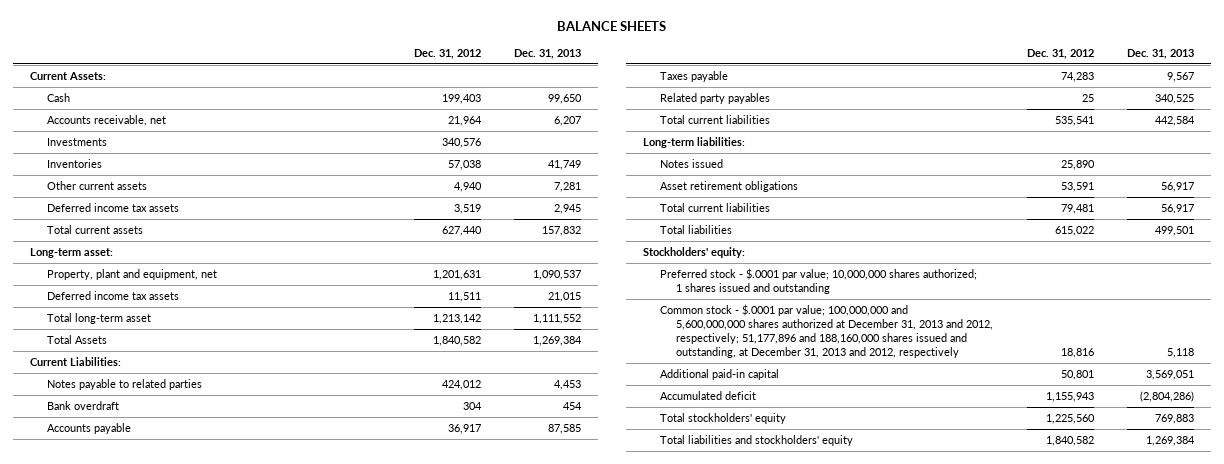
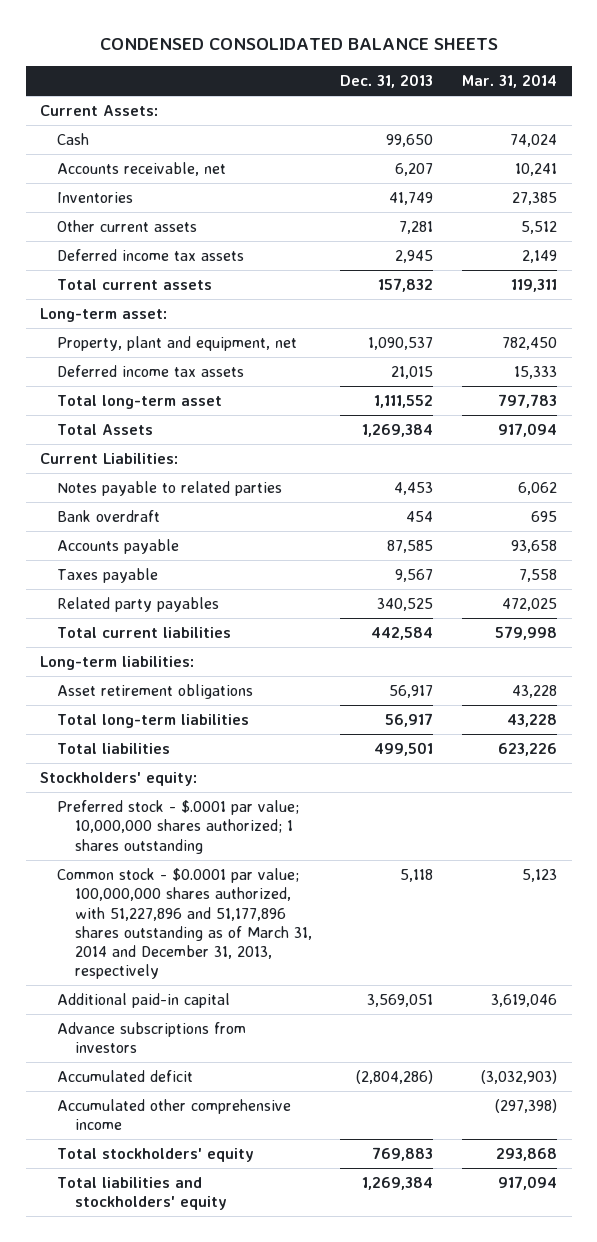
[557,20,667,31] BALANCE SHEETS -> [99,38,498,51] CONDENSED CONSOLIDATED BALANCE SHEETS
[414,48,482,59] Dec. 31, 2012 -> none
none -> [462,74,558,89] Mar. 31, 2014
[46,137,107,146] Investments -> none
[659,158,723,168] Notes issued -> none
[659,202,770,212] Total current liabilities -> [57,714,250,729] Total long-term liabilities
[659,267,977,294] Preferred stock - $.0001 par value; 10,000,000 shares authorized; 1 shares issued and outstanding -> [57,800,300,854] Preferred stock - $.0001 par value; 10,000,000 shares authorized; 1 shares outstanding
[659,303,994,358] Common stock - $.0001 par value; 100,000,000 and 5,600,000,000 shares authorized at December 31, 2013 and 2012, respectively; 51,177,896 and 188,160,000 shares issued and outstanding, at December 31, 2013 and 2012, respectively -> [57,868,312,980] Common stock - $0.0001 par value; 100,000,000 shares authorized, with 51,227,896 and 51,177,896 shares outstanding as of March 31, 2014 and December 31, 2013, respectively
none -> [57,1022,247,1054] Advance subscriptions from investors
none -> [57,1099,292,1131] Accumulated other comprehensive income

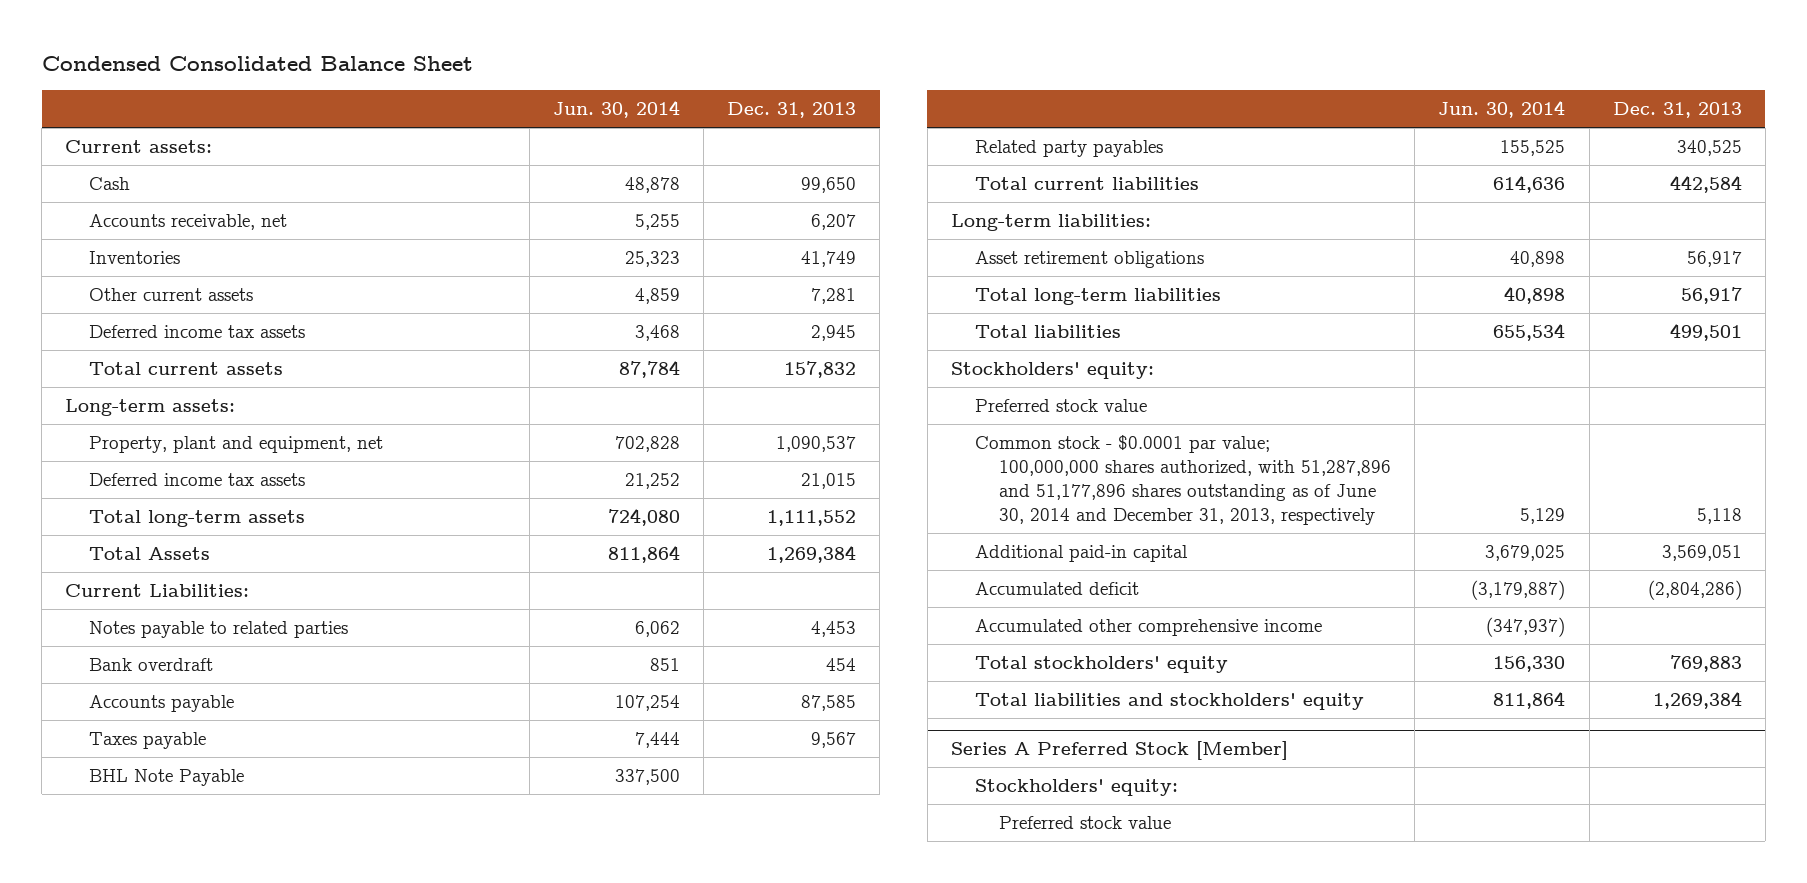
[99,38,498,51] CONDENSED CONSOLIDATED BALANCE SHEETS -> [41,56,473,72] Condensed Consolidated Balance Sheet
[462,74,558,89] Mar. 31, 2014 -> none
none -> [552,100,680,119] Jun. 30, 2014
[39,105,158,117] Current Assets: -> [65,140,213,154] Current assets:
[39,308,167,323] Long-term asset: -> [65,399,236,417] Long-term assets:
[57,395,223,410] Total long-term asset -> [89,510,306,528] Total long-term assets
none -> [89,769,245,787] BHL Note Payable
[57,800,300,854] Preferred stock - $.0001 par value; 10,000,000 shares authorized; 1 shares outstanding -> [975,399,1148,413] Preferred stock value
[57,868,312,980] Common stock - $0.0001 par value; 100,000,000 shares authorized, with 51,227,896 and 51,177,896 shares outstanding as of March 31, 2014 and December 31, 2013, respectively -> [975,435,1392,526] Common stock - $0.0001 par value; 100,000,000 shares authorized, with 51,287,896 and 51,177,896 shares outstanding as of June 30, 2014 and December 31, 2013, respectively
[57,1022,247,1054] Advance subscriptions from investors -> none
none -> [950,741,1288,761] Series A Preferred Stock [Member]
none -> [975,779,1179,797] Stockholders' equity:
none -> [999,816,1172,830] Preferred stock value

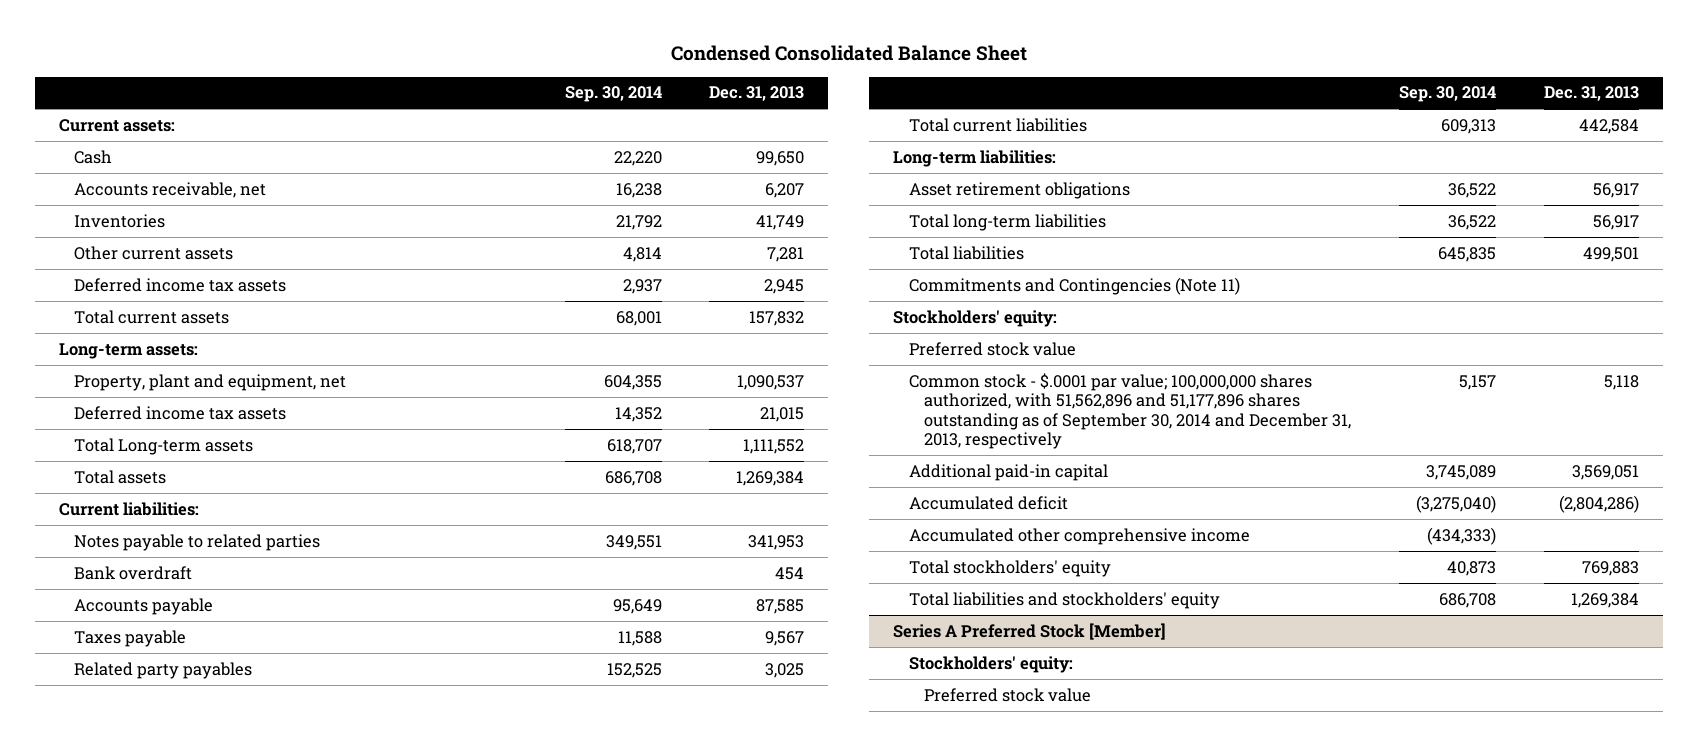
[552,100,680,119] Jun. 30, 2014 -> none
none -> [564,86,662,103] Sep. 30, 2014
[89,510,306,528] Total long-term assets -> [74,437,254,455] Total Long-term assets
[89,547,211,561] Total Assets -> [74,469,167,484] Total assets
[65,584,250,598] Current Liabilities: -> [58,501,199,516] Current liabilities:
[811,621,857,638] 4,453 -> [748,534,805,550] 341,953
[89,769,245,787] BHL Note Payable -> none
[1676,140,1742,157] 340,525 -> [765,662,805,678] 3,025
none -> [908,276,1240,295] Commitments and Contingencies (Note 11)
[975,435,1392,526] Common stock - $0.0001 par value; 100,000,000 shares authorized, with 51,287,896 and 51,177,896 shares outstanding as of June 30, 2014 and December 31, 2013, respectively -> [908,372,1352,450] Common stock - $.0001 par value; 100,000,000 shares authorized, with 51,562,896 and 51,177,896 shares outstanding as of September 30, 2014 and December 31, 2013, respectively

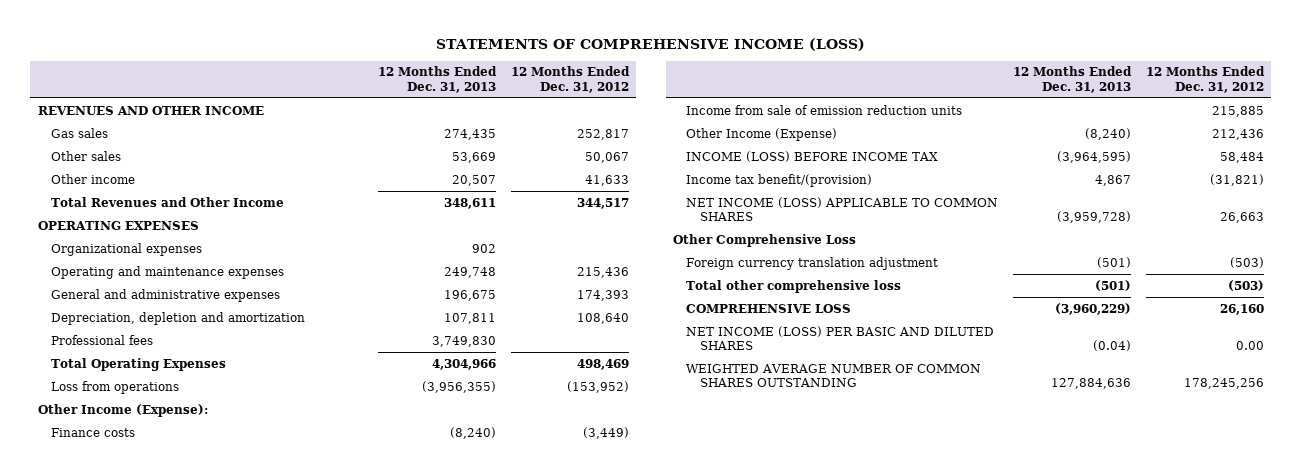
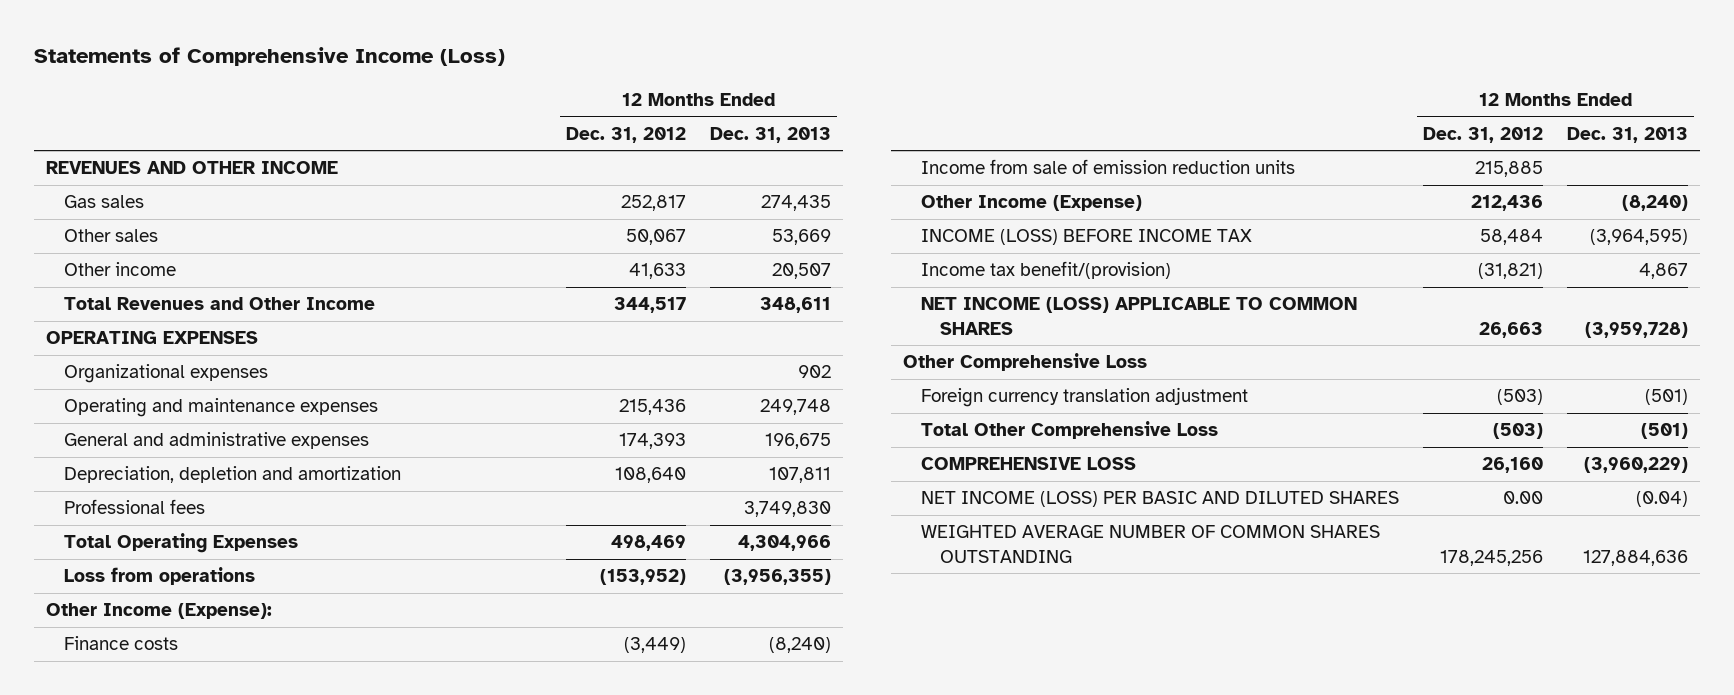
[435,37,865,51] STATEMENTS OF COMPREHENSIVE INCOME (LOSS) -> [33,47,505,67] Statements of Comprehensive Income (Loss)
[686,279,902,293] Total other comprehensive loss -> [921,421,1219,440] Total Other Comprehensive Loss

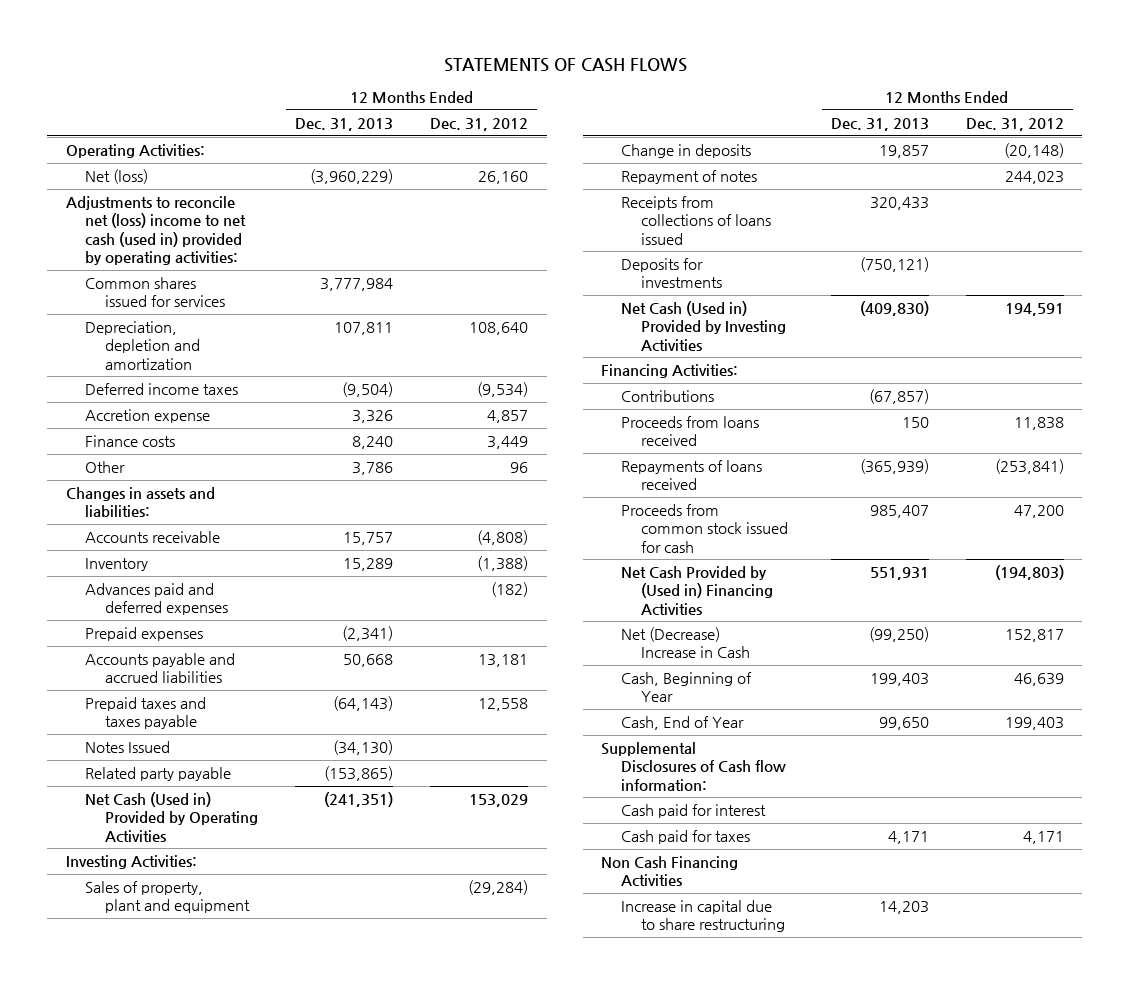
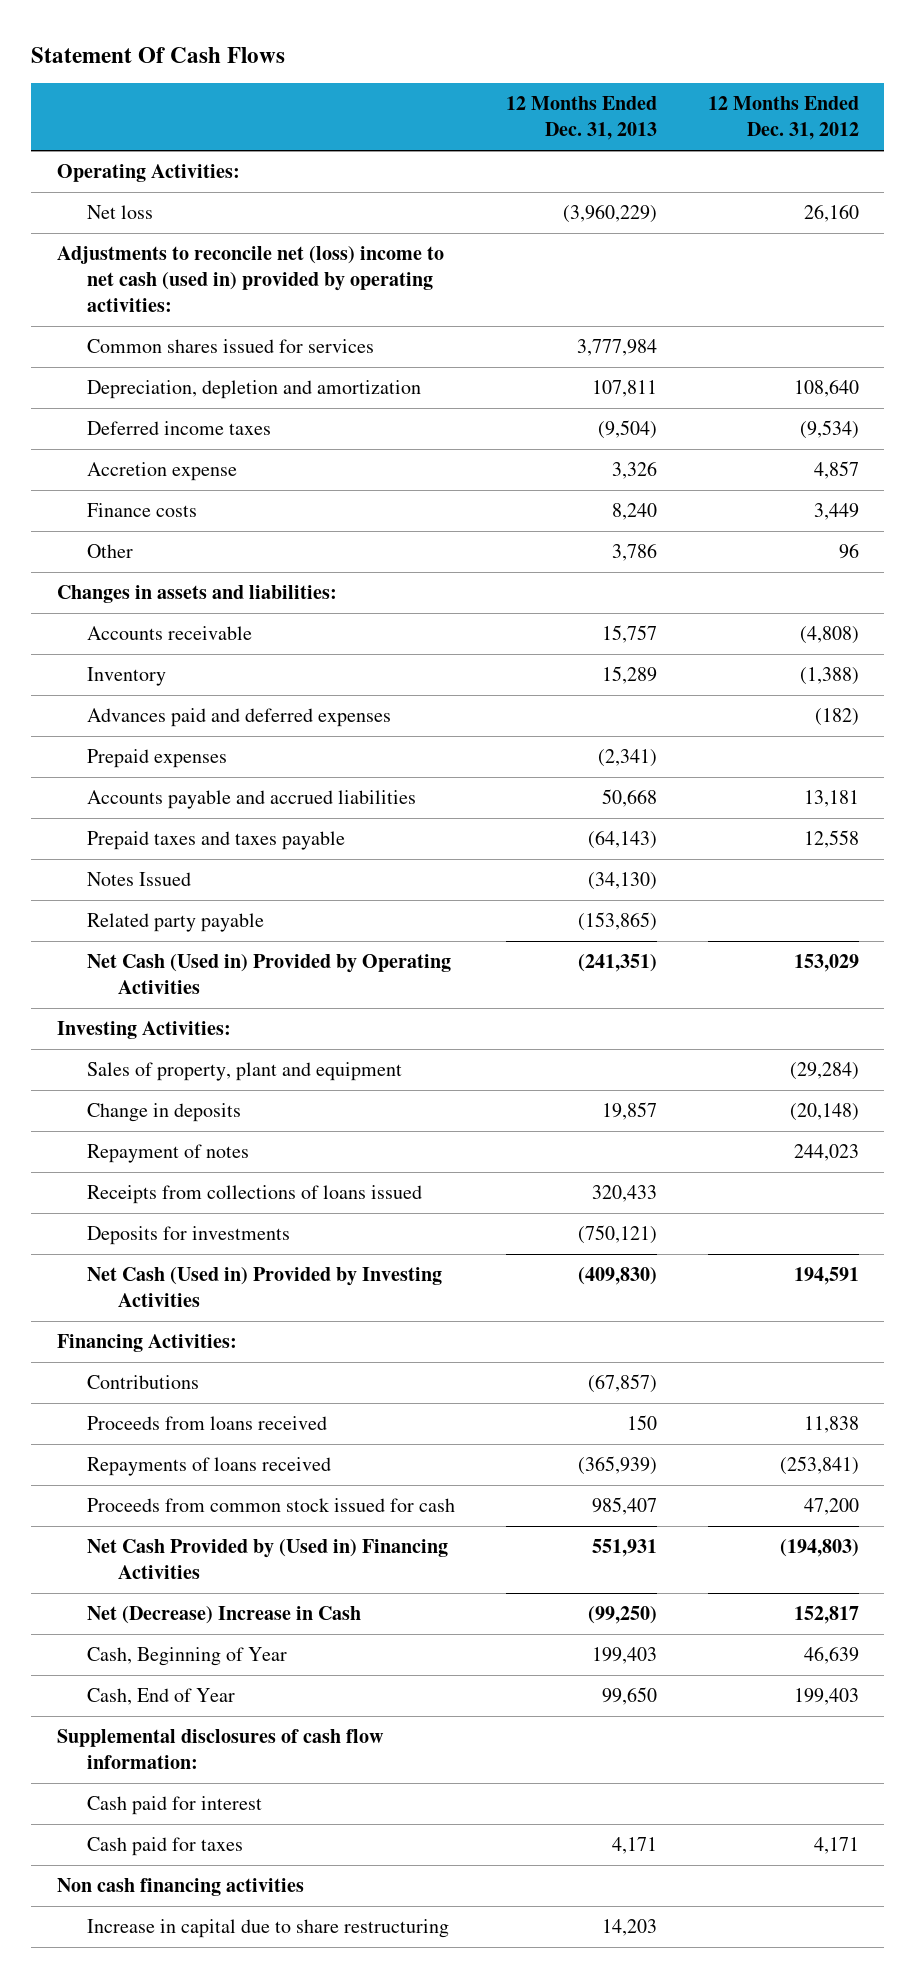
[443,57,687,72] STATEMENTS OF CASH FLOWS -> [31,46,286,63] Statement Of Cash Flows
[85,168,149,184] Net (loss) -> [87,205,154,220] Net loss
[601,741,787,791] Supplemental Disclosures of Cash flow information: -> [56,1729,384,1770] Supplemental disclosures of cash flow information:
[601,855,739,887] Non Cash Financing Activities -> [56,1878,304,1897] Non cash financing activities

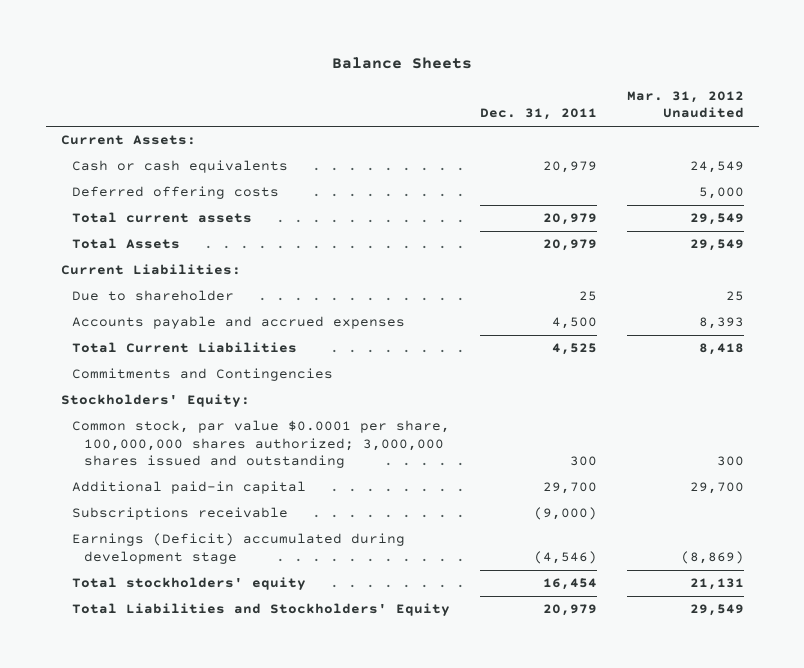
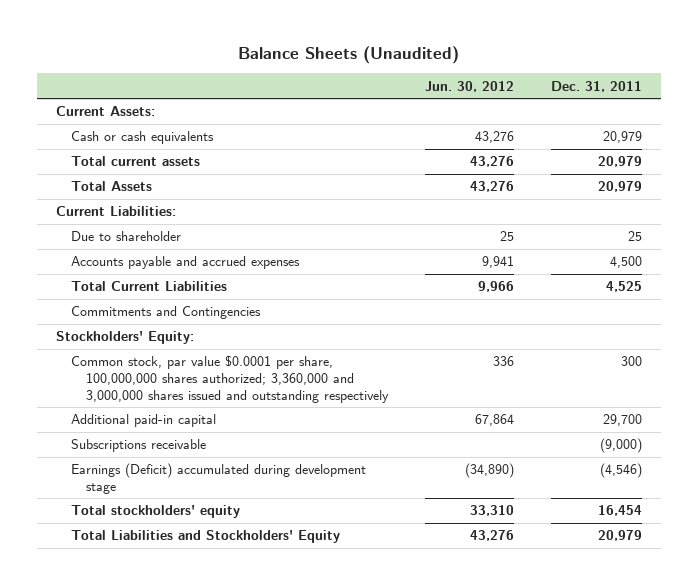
[332,57,473,70] Balance Sheets -> [237,46,459,65] Balance Sheets (Unaudited)
[626,91,744,119] Mar. 31, 2012 Unaudited -> none
none -> [425,80,515,92] Jun. 30, 2012
[72,186,280,200] Deferred offering costs -> none
[72,420,451,468] Common stock, par value $0.0001 per share, 100,000,000 shares authorized; 3,000,000 shares issued and outstanding -> [70,355,390,403] Common stock, par value $0.0001 per share, 100,000,000 shares authorized; 3,360,000 and 3,000,000 shares issued and outstanding respectively

